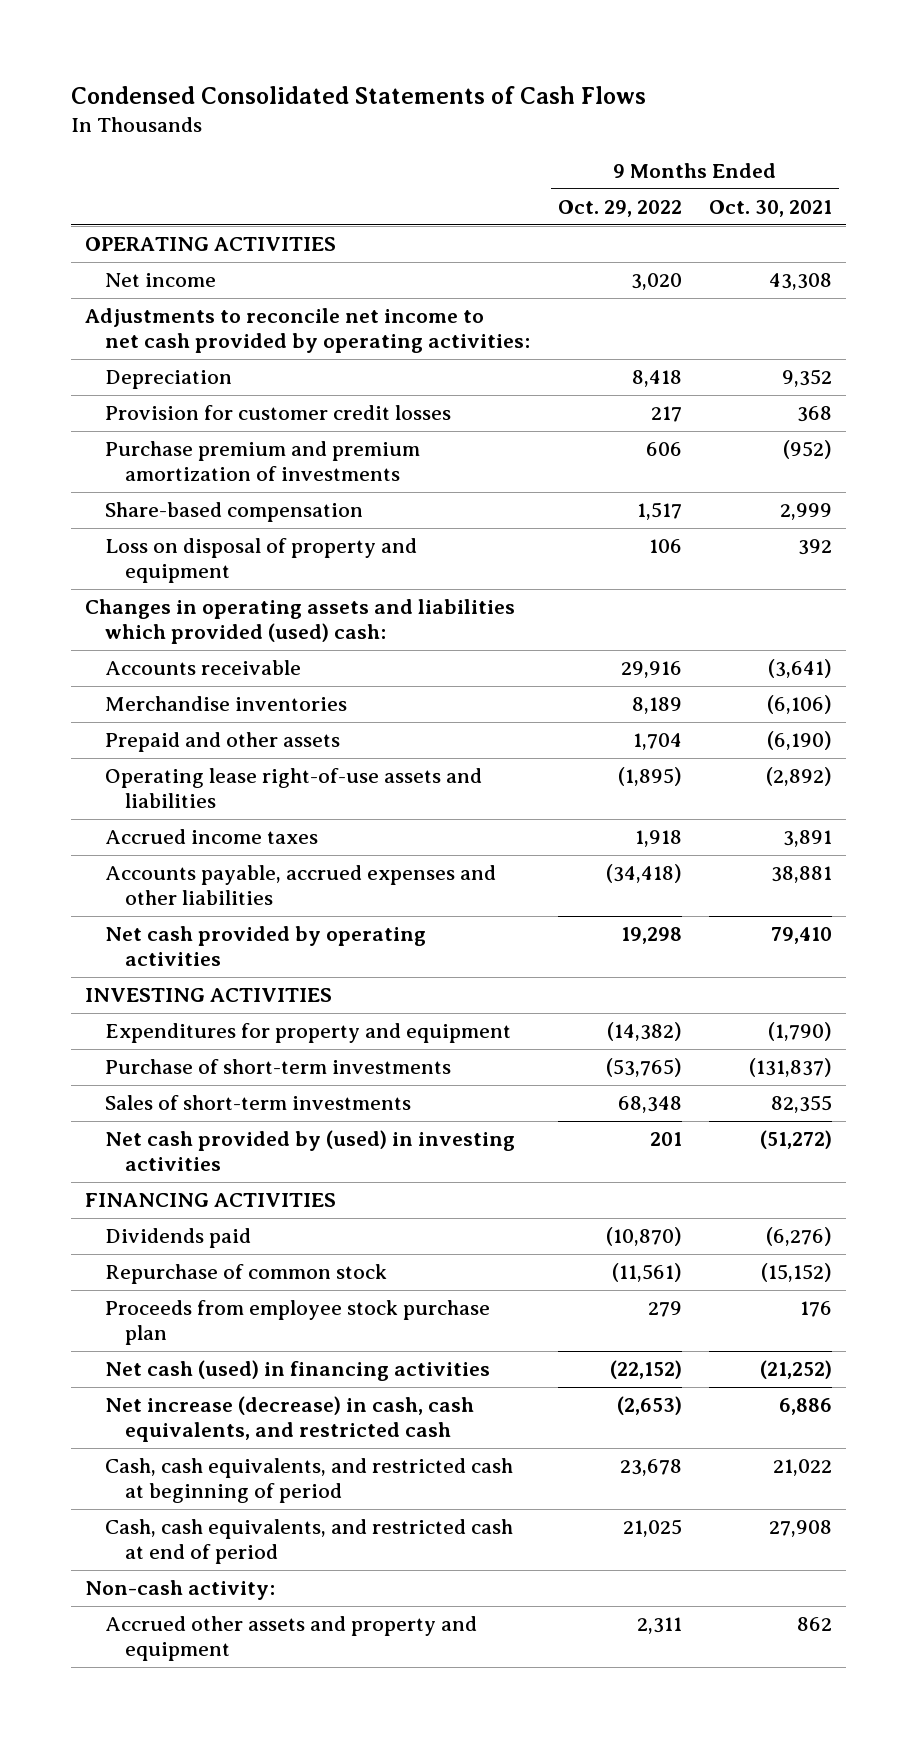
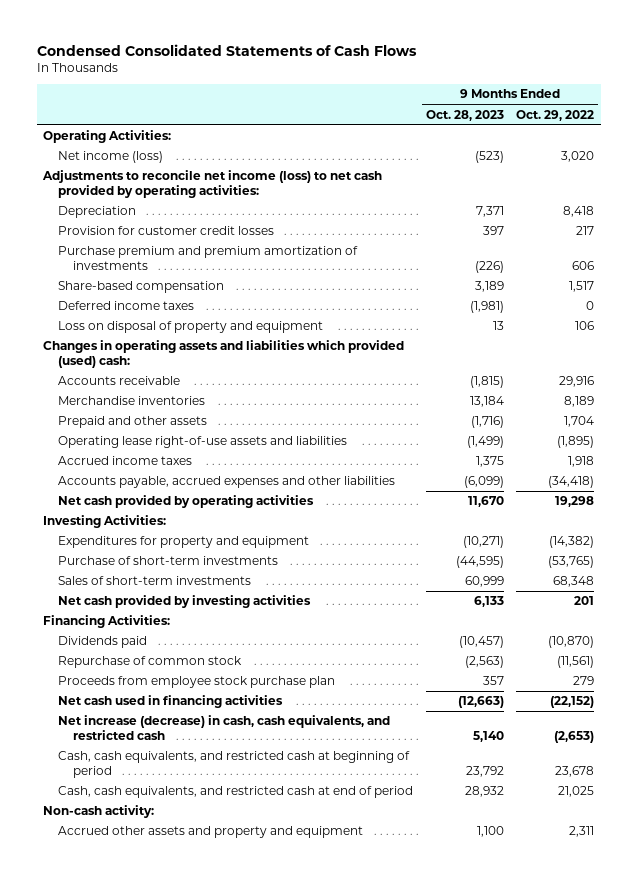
[709,199,833,217] Oct. 30, 2021 -> none
none -> [425,109,504,121] Oct. 28, 2023
[85,237,337,252] OPERATING ACTIVITIES -> [43,130,172,144] Operating Activities:
[104,273,216,288] Net income -> [57,151,163,164] Net income (loss)
[85,308,530,354] Adjustments to reconcile net income to net cash provided by operating activities: -> [42,170,383,199] Adjustments to reconcile net income (loss) to net cash provided by operating activities:
none -> [57,301,194,311] Deferred income taxes
[85,988,333,1003] INVESTING ACTIVITIES -> [43,515,167,529] Investing Activities:
[104,1130,515,1172] Net cash provided by (used) in investing activities -> [57,595,311,609] Net cash provided by investing activities
[85,1193,337,1208] FINANCING ACTIVITIES -> [43,615,171,629] Financing Activities:
[104,1360,490,1382] Net cash (used) in financing activities -> [57,695,283,709] Net cash used in financing activities

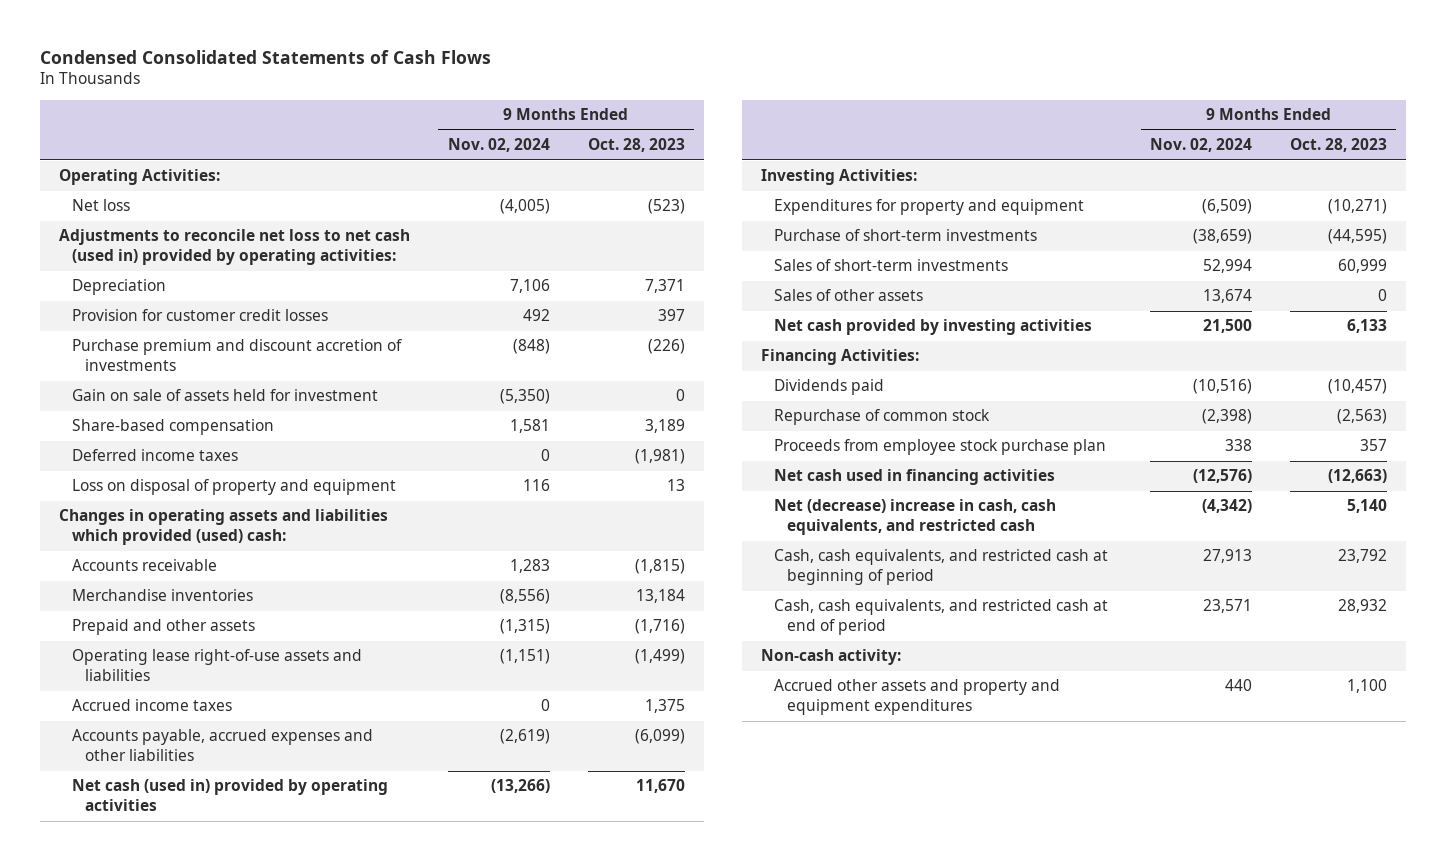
[516,109,595,121] Oct. 29, 2022 -> none
none -> [447,138,550,153] Nov. 02, 2024
[57,151,163,164] Net income (loss) -> [71,199,130,212] Net loss
[42,170,383,199] Adjustments to reconcile net income (loss) to net cash provided by operating activities: -> [58,229,410,266] Adjustments to reconcile net loss to net cash (used in) provided by operating activities:
[57,246,358,271] Purchase premium and premium amortization of investments -> [71,339,402,372] Purchase premium and discount accretion of investments
none -> [71,389,378,402] Gain on sale of assets held for investment
[57,495,314,509] Net cash provided by operating activities -> [71,779,388,812] Net cash (used in) provided by operating activities
none -> [774,289,924,302] Sales of other assets
[57,715,390,741] Net increase (decrease) in cash, cash equivalents, and restricted cash -> [774,499,1057,536] Net (decrease) increase in cash, cash equivalents, and restricted cash
[57,826,363,839] Accrued other assets and property and equipment -> [774,679,1061,716] Accrued other assets and property and equipment expenditures

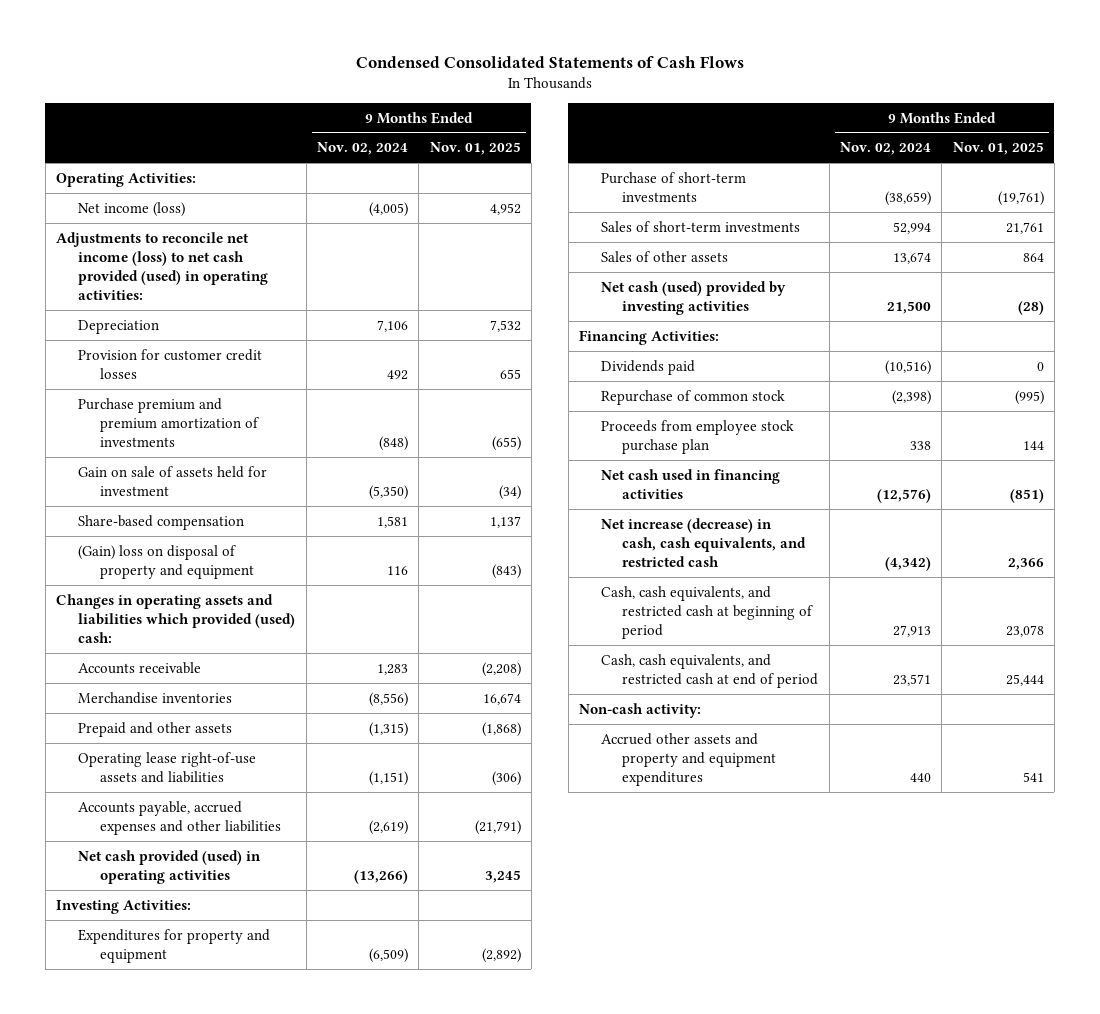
[587,138,685,153] Oct. 28, 2023 -> none
none -> [429,142,521,156] Nov. 01, 2025
[71,199,130,212] Net loss -> [77,201,185,217] Net income (loss)
[58,229,410,266] Adjustments to reconcile net loss to net cash (used in) provided by operating activities: -> [56,231,268,301] Adjustments to reconcile net income (loss) to net cash provided (used) in operating activities:
[71,339,402,372] Purchase premium and discount accretion of investments -> [77,397,259,447] Purchase premium and premium amortization of investments
[71,449,238,462] Deferred income taxes -> none
[71,479,396,496] Loss on disposal of property and equipment -> [77,544,254,579] (Gain) loss on disposal of property and equipment
[71,699,232,712] Accrued income taxes -> none
[71,779,388,812] Net cash (used in) provided by operating activities -> [77,849,261,884] Net cash provided (used) in operating activities
[774,319,1093,336] Net cash provided by investing activities -> [600,280,786,315] Net cash (used) provided by investing activities
[774,499,1057,536] Net (decrease) increase in cash, cash equivalents, and restricted cash -> [600,517,807,567] Net increase (decrease) in cash, cash equivalents, and restricted cash

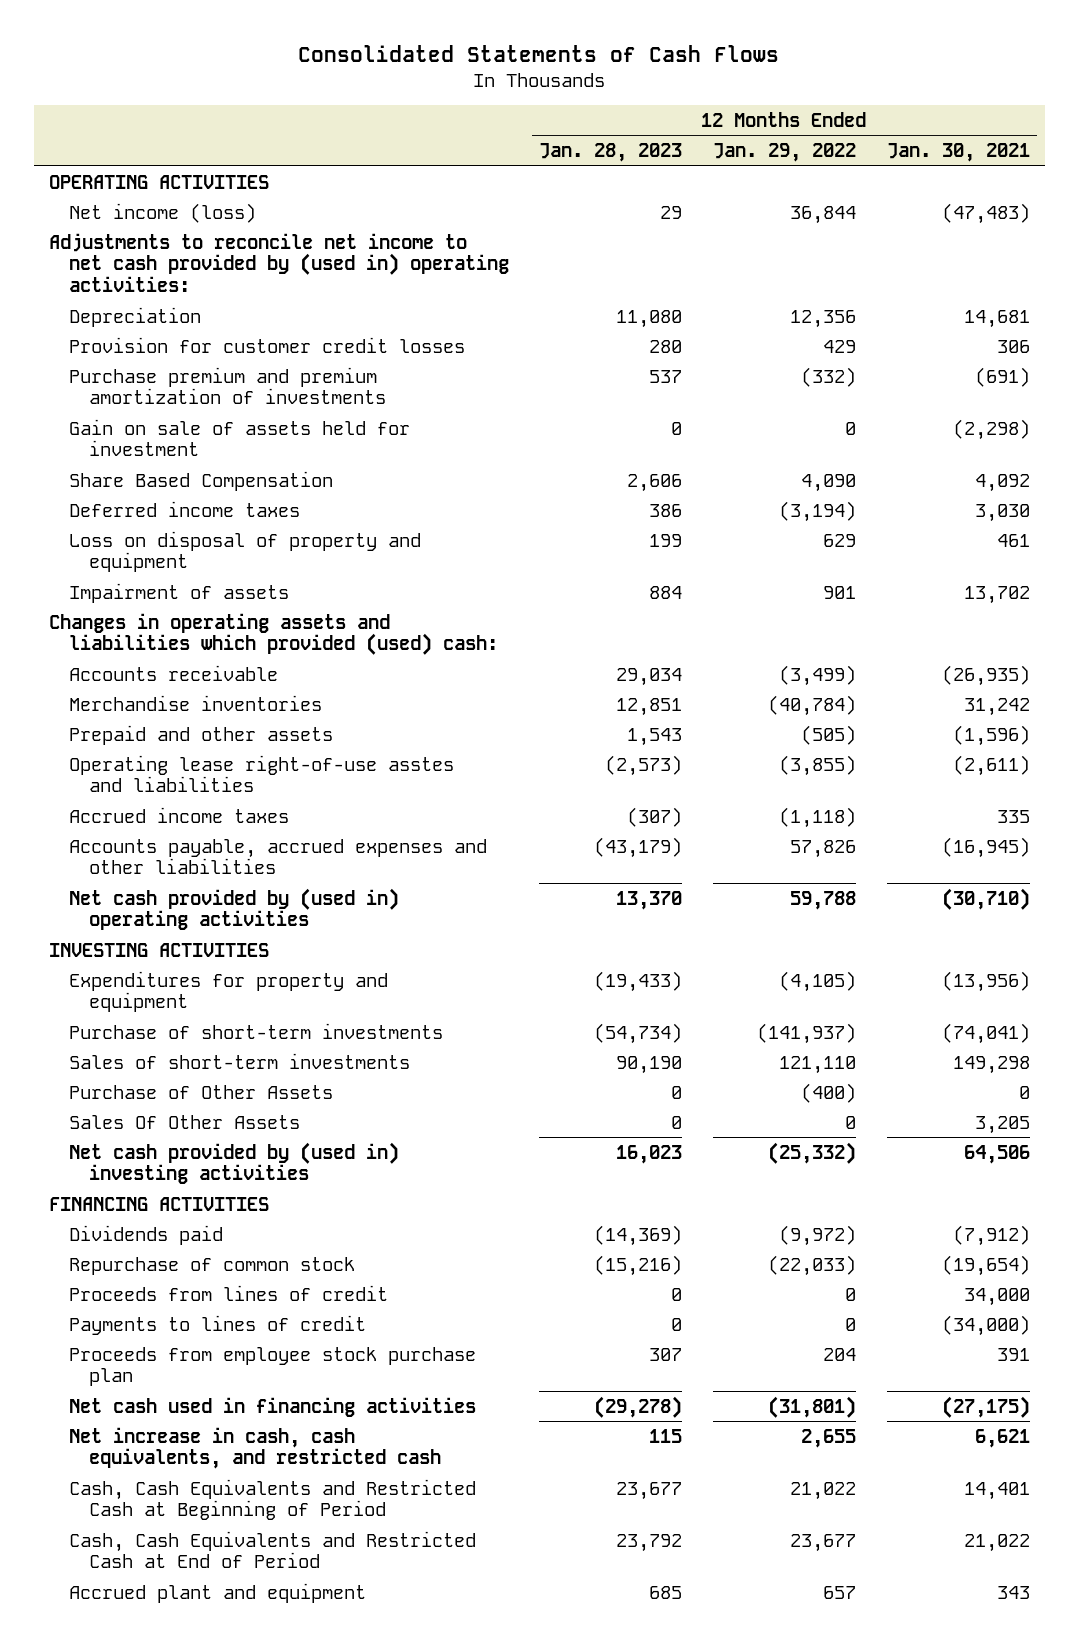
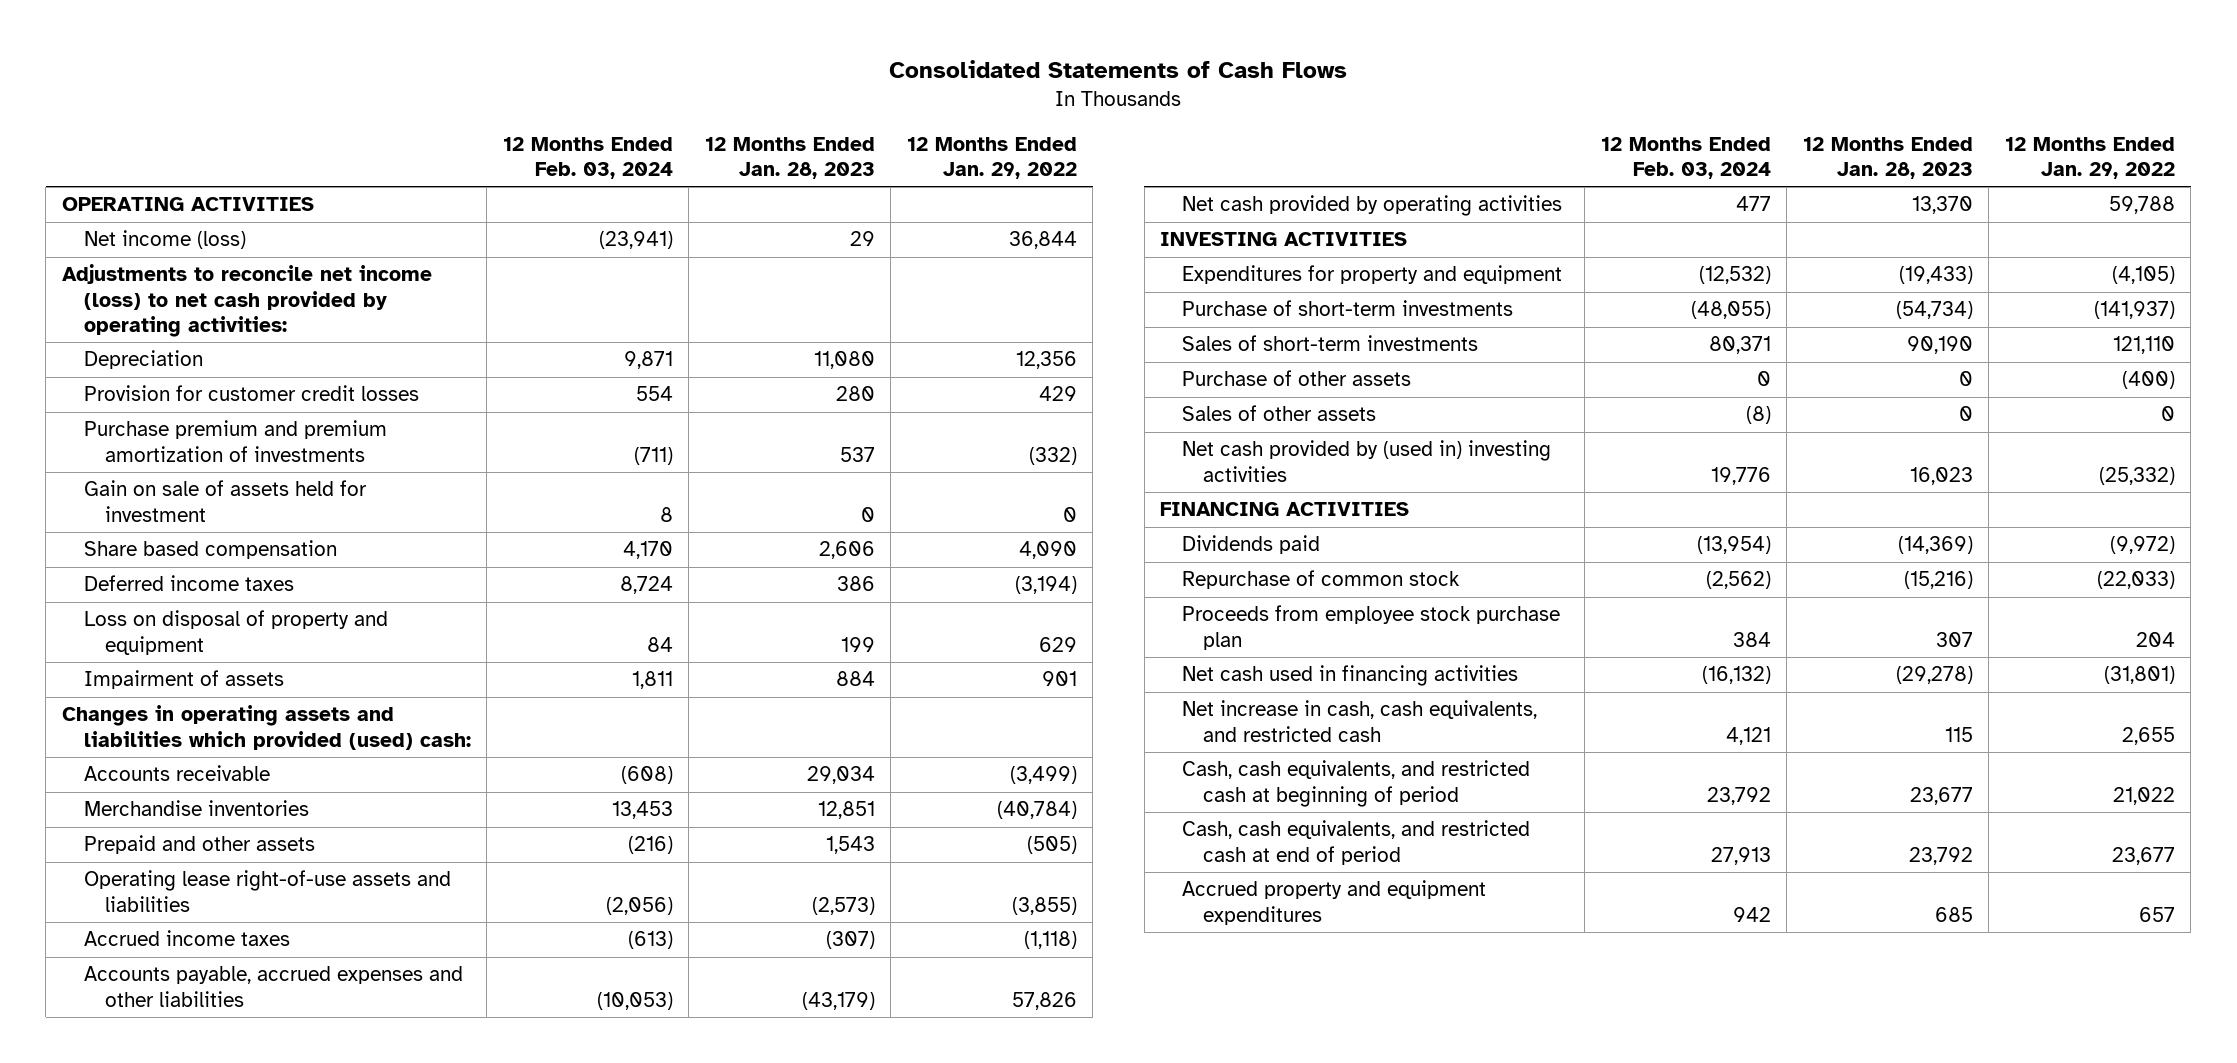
[886,143,1030,163] Jan. 30, 2021 -> none
none -> [502,136,673,179] 12 Months Ended Feb. 03, 2024
[49,232,509,293] Adjustments to reconcile net income to net cash provided by (used in) operating activities: -> [61,264,432,337] Adjustments to reconcile net income (loss) to net cash provided by operating activities:
[68,470,333,491] Share Based Compensation -> [83,540,337,560] Share based compensation
[68,754,454,793] Operating lease right-of-use asstes and liabilities -> [83,870,451,912] Operating lease right-of-use assets and liabilities
[68,887,399,931] Net cash provided by (used in) operating activities -> [1181,195,1562,217] Net cash provided by operating activities
[68,1084,333,1099] Purchase of Other Assets -> [1181,370,1411,387] Purchase of other assets
[68,1114,300,1129] Sales Of Other Assets -> [1181,405,1376,422] Sales of other assets
[68,1284,388,1301] Proceeds from lines of credit -> none
[68,1314,366,1335] Payments to lines of credit -> none
[68,1478,476,1521] Cash, Cash Equivalents and Restricted Cash at Beginning of Period -> [1181,760,1530,807] Cash, cash equivalents, and restricted cash at beginning of period
[68,1530,476,1569] Cash, Cash Equivalents and Restricted Cash at End of Period -> [1181,820,1530,865] Cash, cash equivalents, and restricted cash at end of period
[68,1582,366,1603] Accrued plant and equipment -> [1181,880,1486,925] Accrued property and equipment expenditures

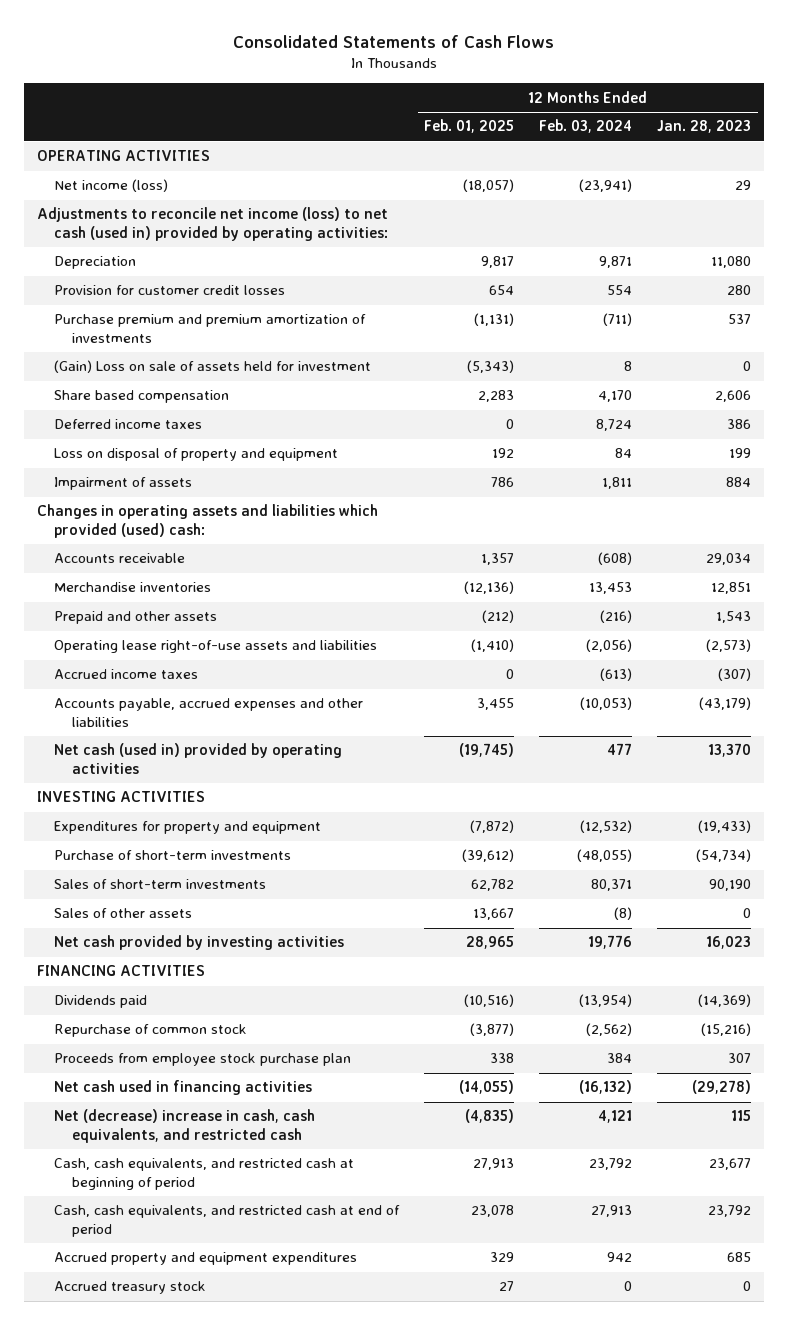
[906,136,1077,179] 12 Months Ended Jan. 29, 2022 -> none
none -> [424,119,515,134] Feb. 01, 2025
[61,264,432,337] Adjustments to reconcile net income (loss) to net cash provided by operating activities: -> [36,207,389,242] Adjustments to reconcile net income (loss) to net cash (used in) provided by operating activities:
[83,480,367,522] Gain on sale of assets held for investment -> [54,360,372,374] (Gain) Loss on sale of assets held for investment
[1181,195,1562,217] Net cash provided by operating activities -> [54,743,343,775] Net cash (used in) provided by operating activities
[1181,370,1411,387] Purchase of other assets -> none
[1181,440,1551,482] Net cash provided by (used in) investing activities -> [54,935,345,951] Net cash provided by investing activities
[1181,700,1537,742] Net increase in cash, cash equivalents, and restricted cash -> [54,1109,316,1144] Net (decrease) increase in cash, cash equivalents, and restricted cash
none -> [54,1281,207,1295] Accrued treasury stock

